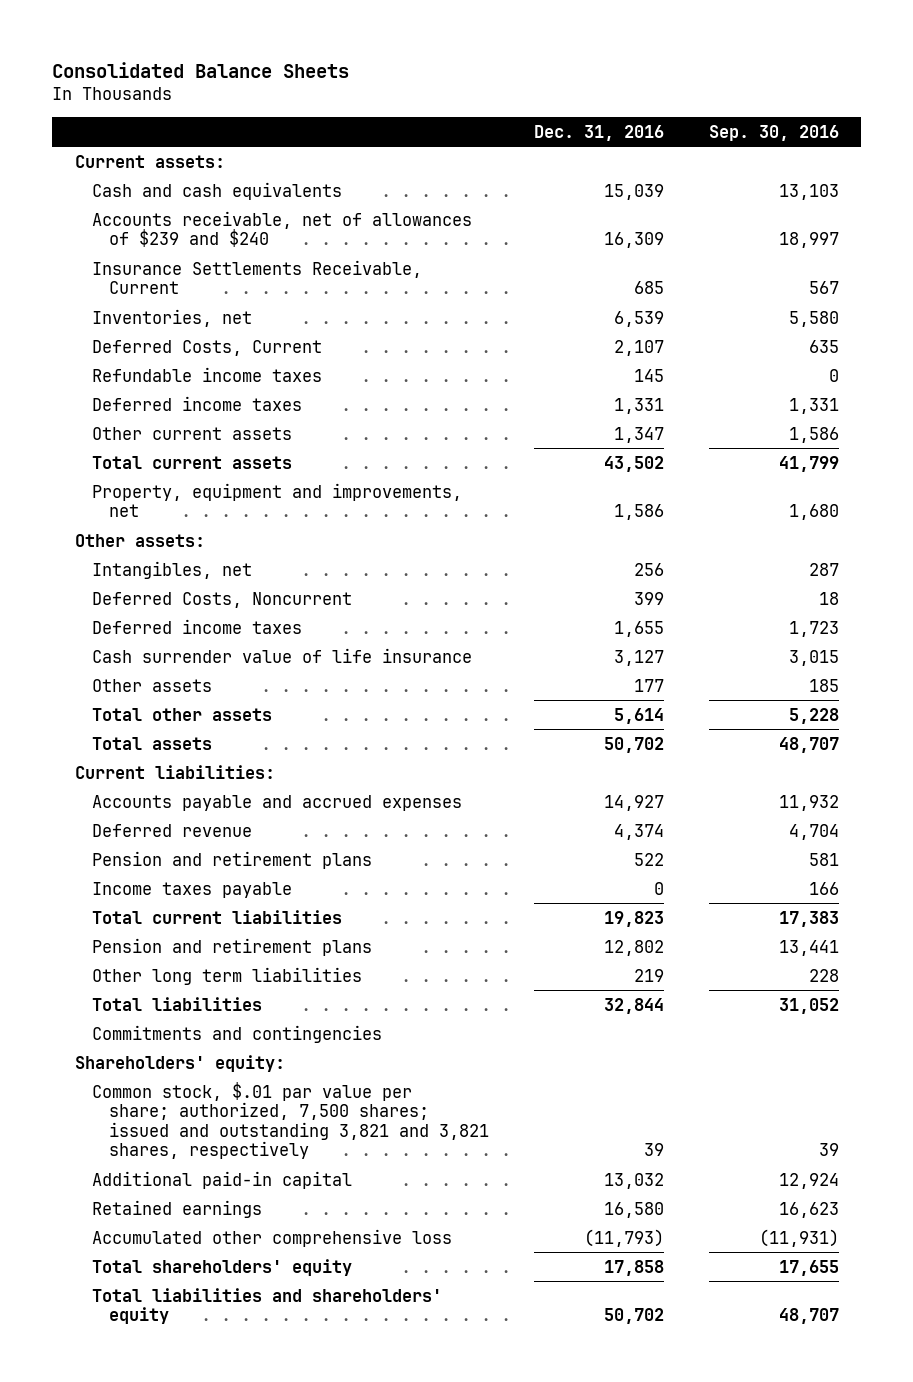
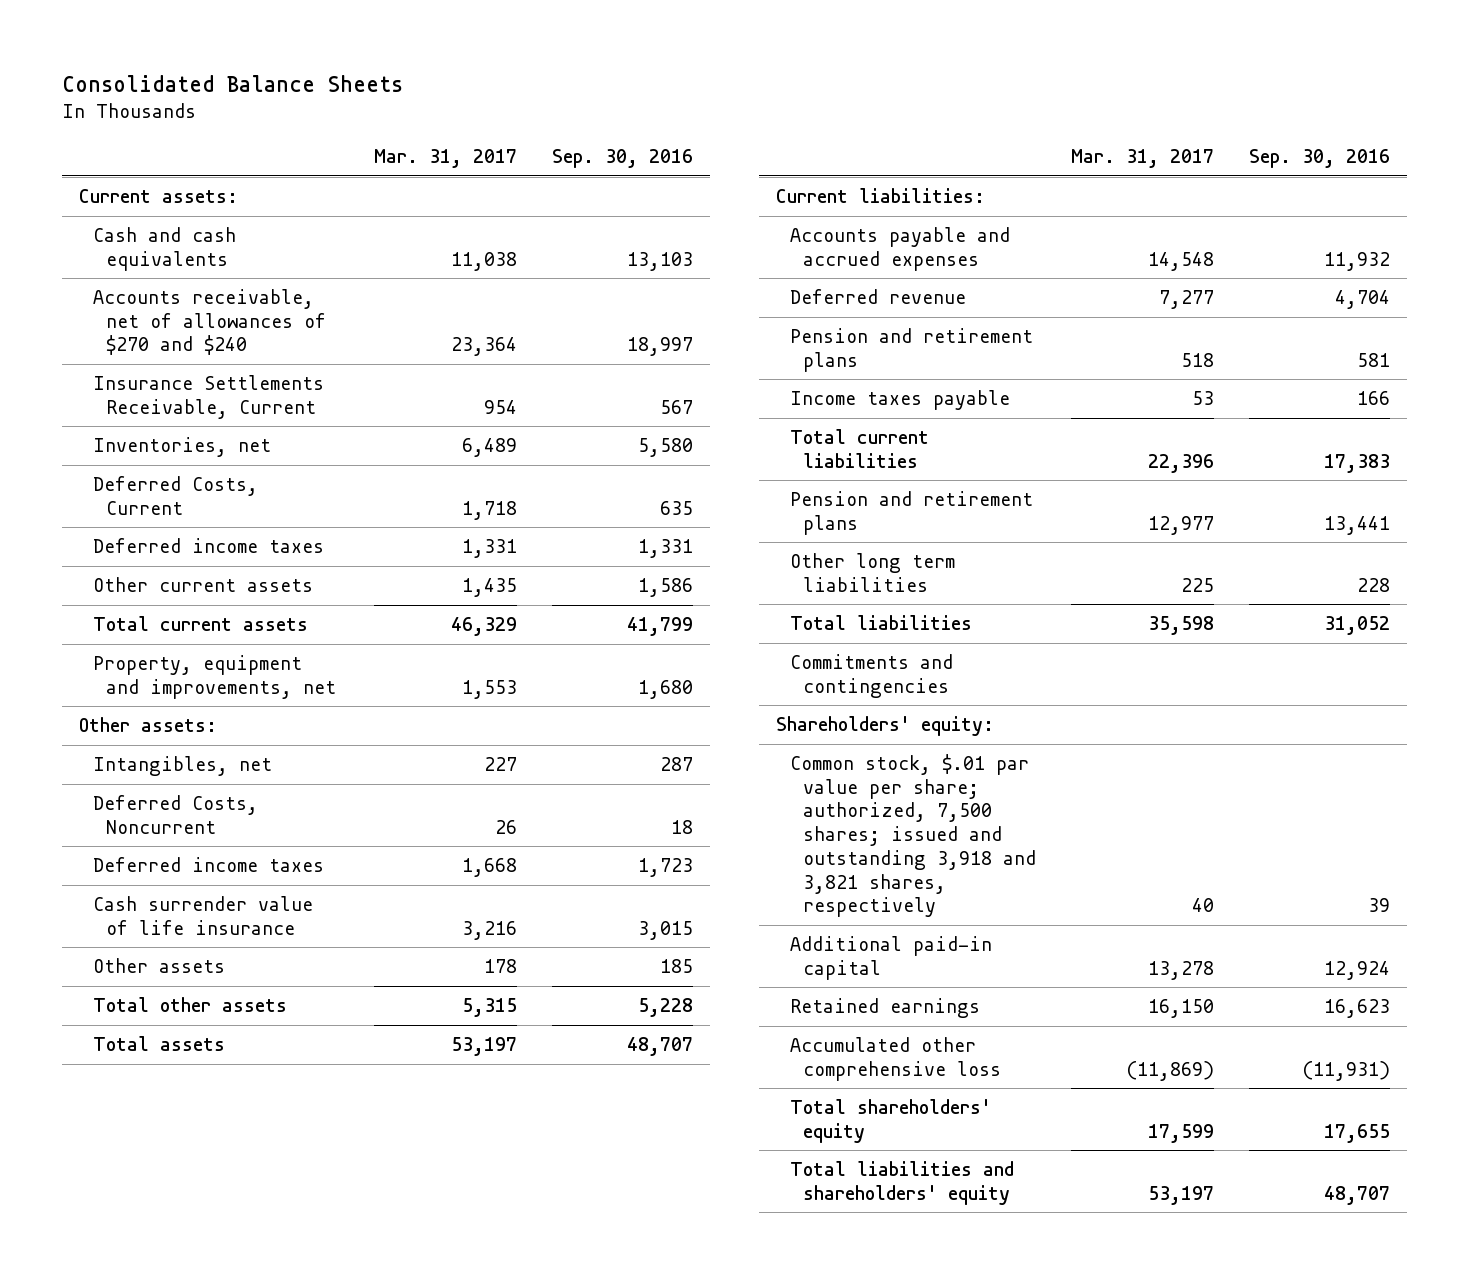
[533,124,664,141] Dec. 31, 2016 -> none
none -> [374,149,518,169] Mar. 31, 2017
[91,210,472,248] Accounts receivable, net of allowances of $239 and $240 -> [92,289,327,356] Accounts receivable, net of allowances of $270 and $240
[91,366,322,382] Refundable income taxes -> none
[91,1081,489,1160] Common stock, $.01 par value per share; authorized, 7,500 shares; issued and outstanding 3,821 and 3,821 shares, respectively -> [789,754,1037,918] Common stock, $.01 par value per share; authorized, 7,500 shares; issued and outstanding 3,918 and 3,821 shares, respectively

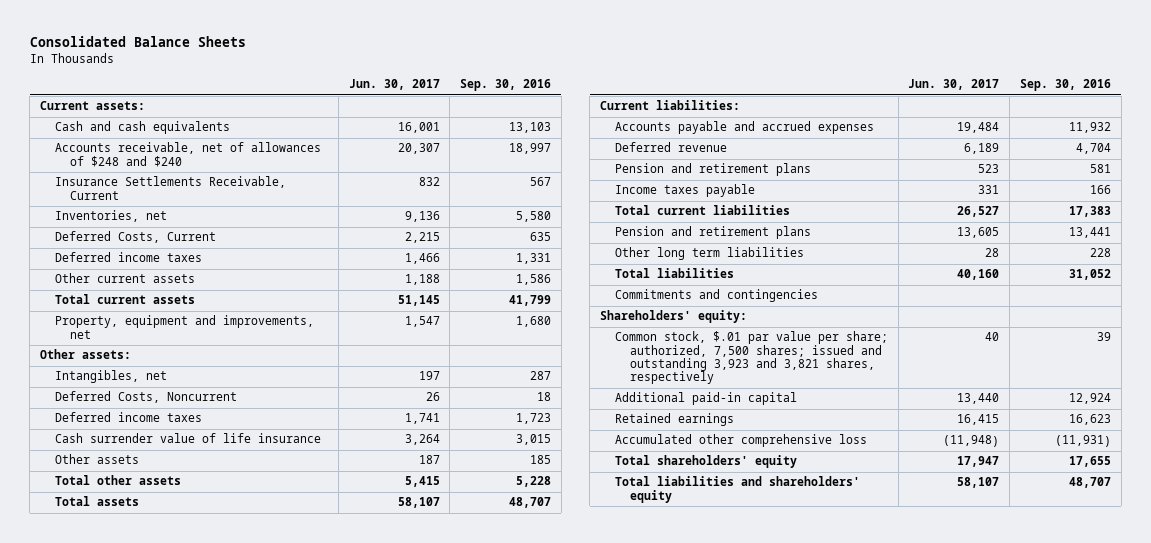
[374,149,518,169] Mar. 31, 2017 -> none
none -> [348,79,440,91] Jun. 30, 2017
[92,289,327,356] Accounts receivable, net of allowances of $270 and $240 -> [55,142,322,167] Accounts receivable, net of allowances of $248 and $240
[789,754,1037,918] Common stock, $.01 par value per share; authorized, 7,500 shares; issued and outstanding 3,918 and 3,821 shares, respectively -> [615,331,889,385] Common stock, $.01 par value per share; authorized, 7,500 shares; issued and outstanding 3,923 and 3,821 shares, respectively

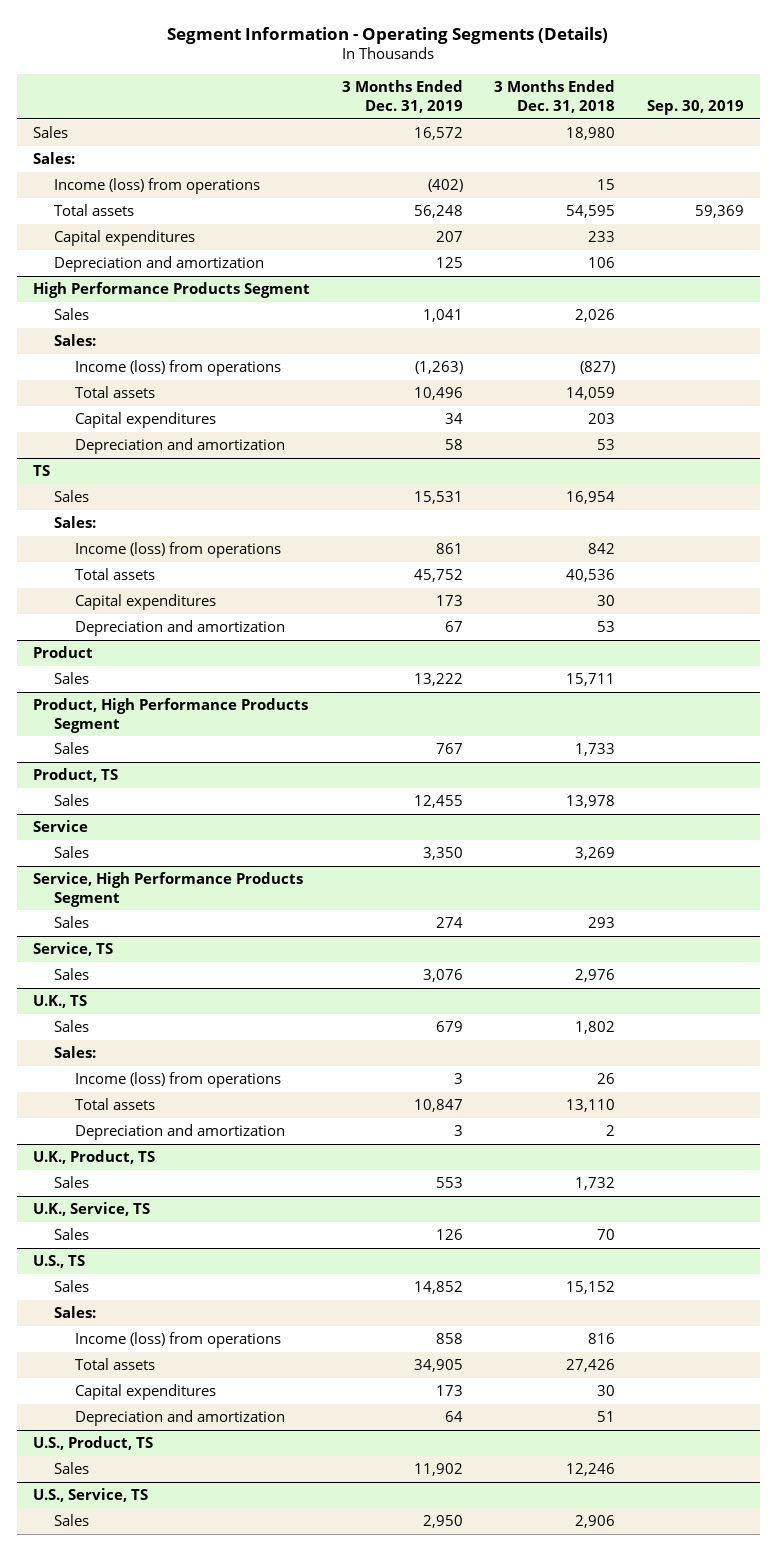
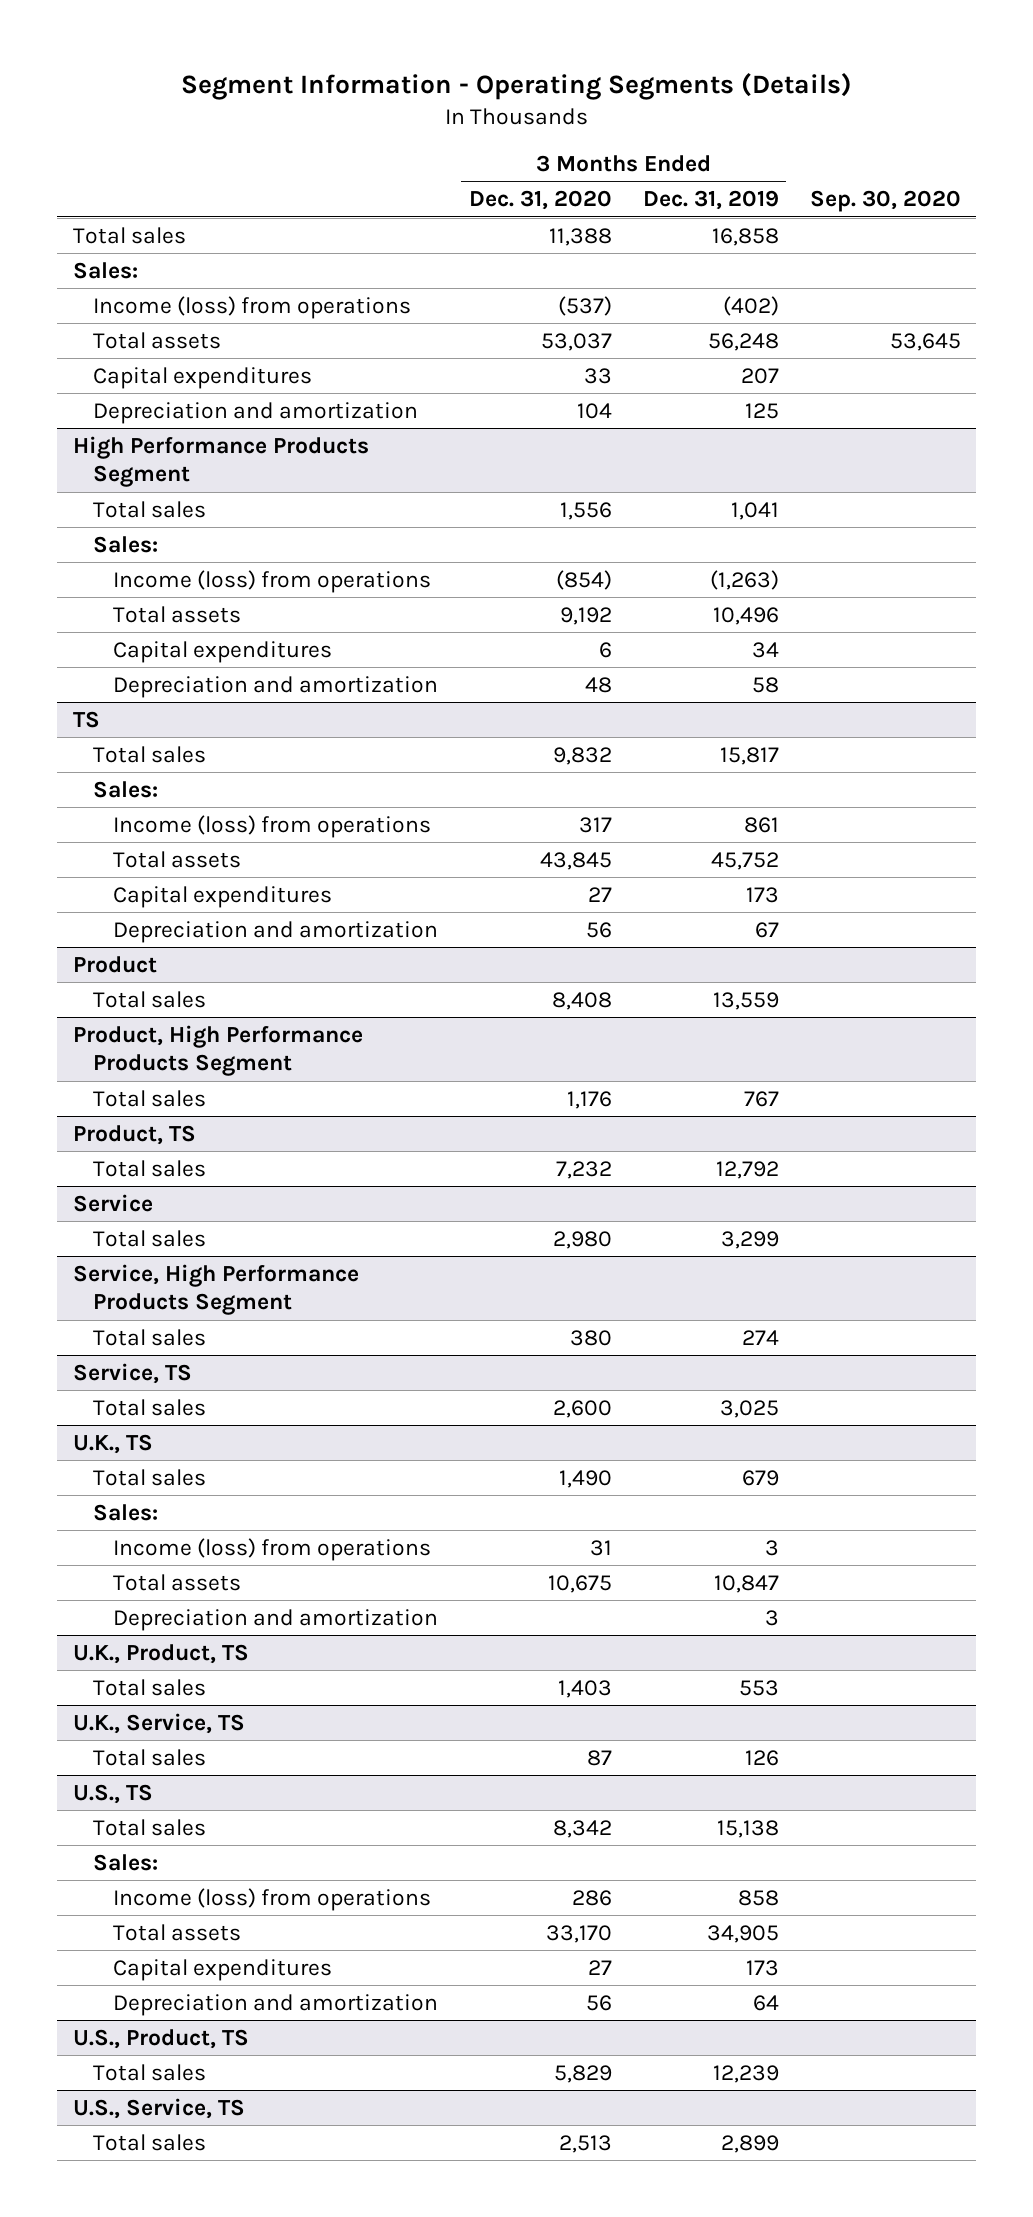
[494,80,616,113] 3 Months Ended Dec. 31, 2018 -> none
[647,99,745,115] Sep. 30, 2019 -> none
none -> [468,190,612,211] Dec. 31, 2020
none -> [809,190,961,213] Sep. 30, 2020
[32,126,68,139] Sales -> [72,226,186,244] Total sales
[413,127,463,141] 16,572 -> [711,227,779,246] 16,858
[53,308,89,321] Sales -> [92,500,206,518] Total sales
[53,490,89,503] Sales -> [92,745,206,763] Total sales
[413,491,463,505] 15,531 -> [719,746,779,765] 15,817
[53,672,89,685] Sales -> [92,990,206,1008] Total sales
[413,673,463,687] 13,222 -> [712,991,779,1010] 13,559
[53,742,89,755] Sales -> [92,1089,206,1107] Total sales
[53,794,89,807] Sales -> [92,1159,206,1177] Total sales
[413,795,463,809] 12,455 -> [715,1160,779,1179] 12,792
[53,846,89,859] Sales -> [92,1229,206,1247] Total sales
[422,847,463,861] 3,350 -> [720,1230,779,1249] 3,299
[53,916,89,929] Sales -> [92,1328,206,1346] Total sales
[53,968,89,981] Sales -> [92,1398,206,1416] Total sales
[422,969,463,983] 3,076 -> [719,1399,779,1418] 3,025
[53,1020,89,1033] Sales -> [92,1468,206,1486] Total sales
[53,1176,89,1189] Sales -> [92,1678,206,1696] Total sales
[53,1228,89,1241] Sales -> [92,1748,206,1766] Total sales
[53,1280,89,1293] Sales -> [92,1818,206,1836] Total sales
[413,1281,463,1295] 14,852 -> [716,1819,779,1838] 15,138
[53,1462,89,1475] Sales -> [92,2063,206,2081] Total sales
[413,1463,463,1477] 11,902 -> [712,2064,779,2083] 12,239
[53,1514,89,1527] Sales -> [92,2133,206,2151] Total sales
[422,1515,463,1529] 2,950 -> [720,2134,779,2153] 2,899

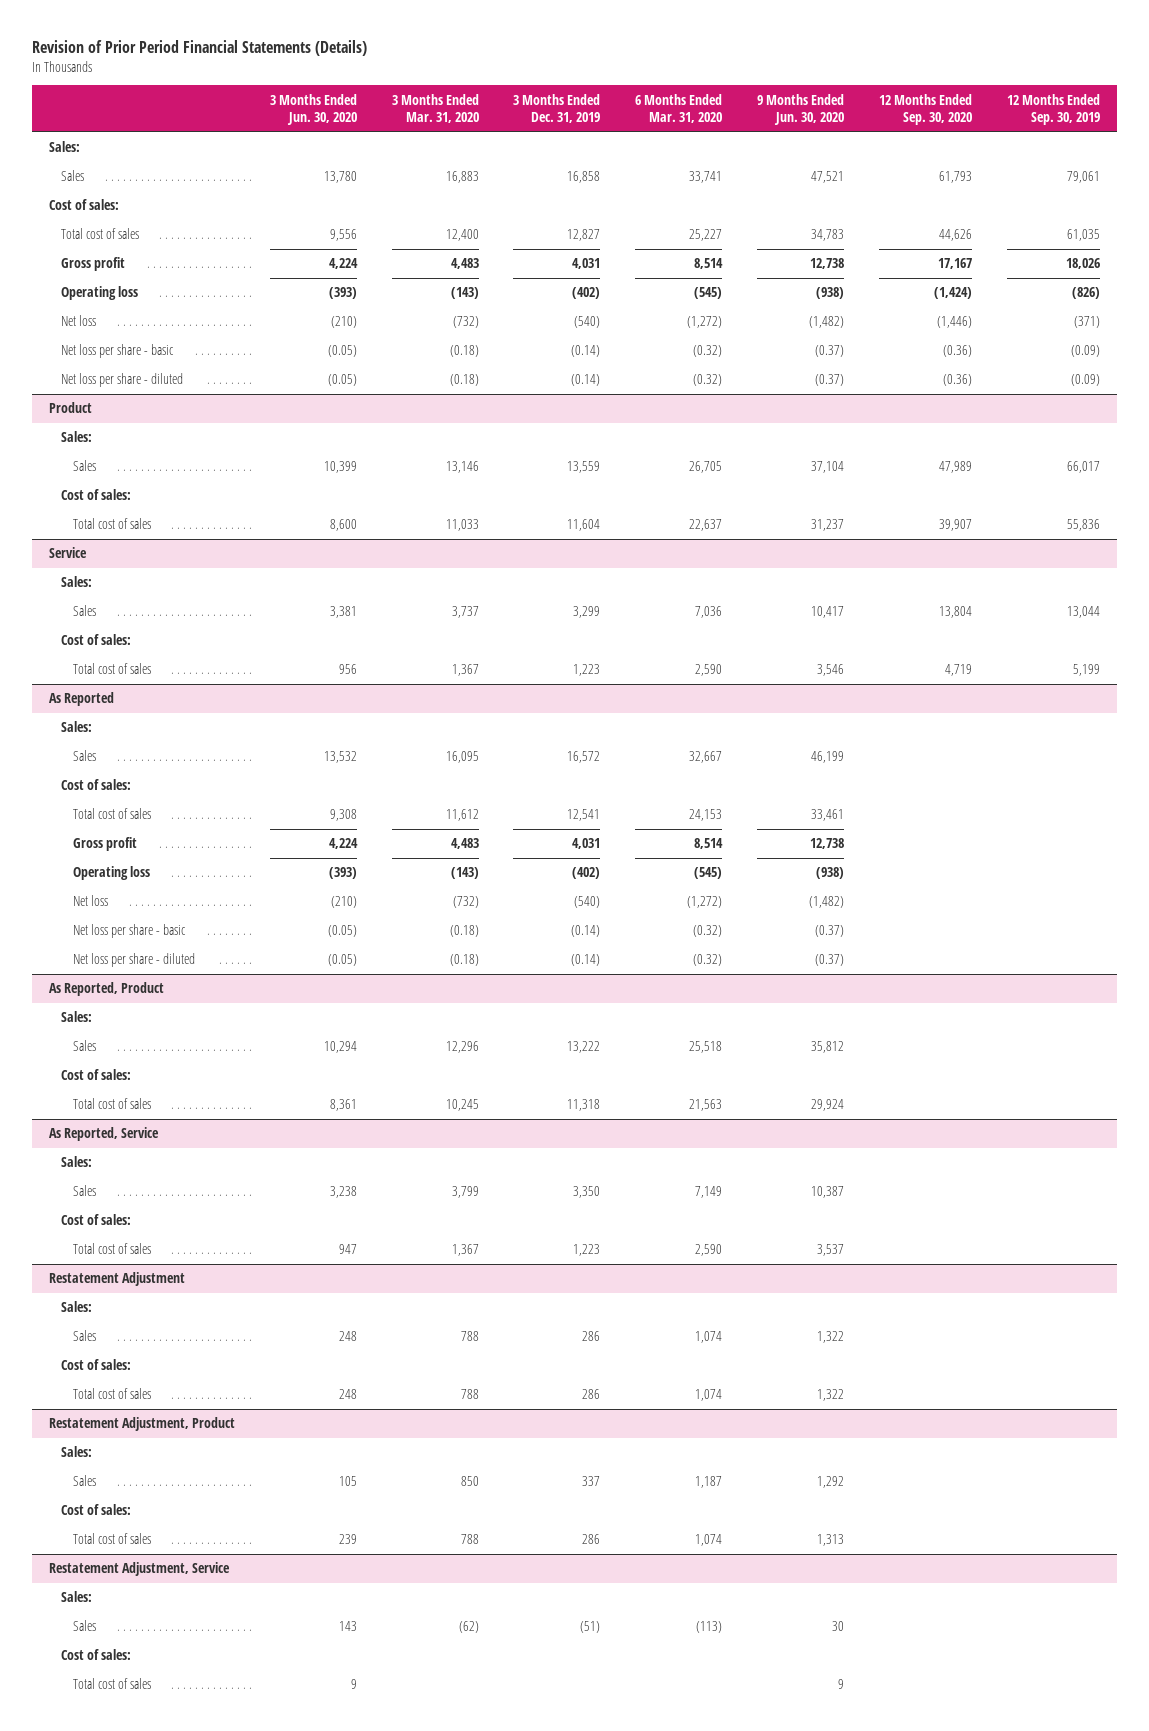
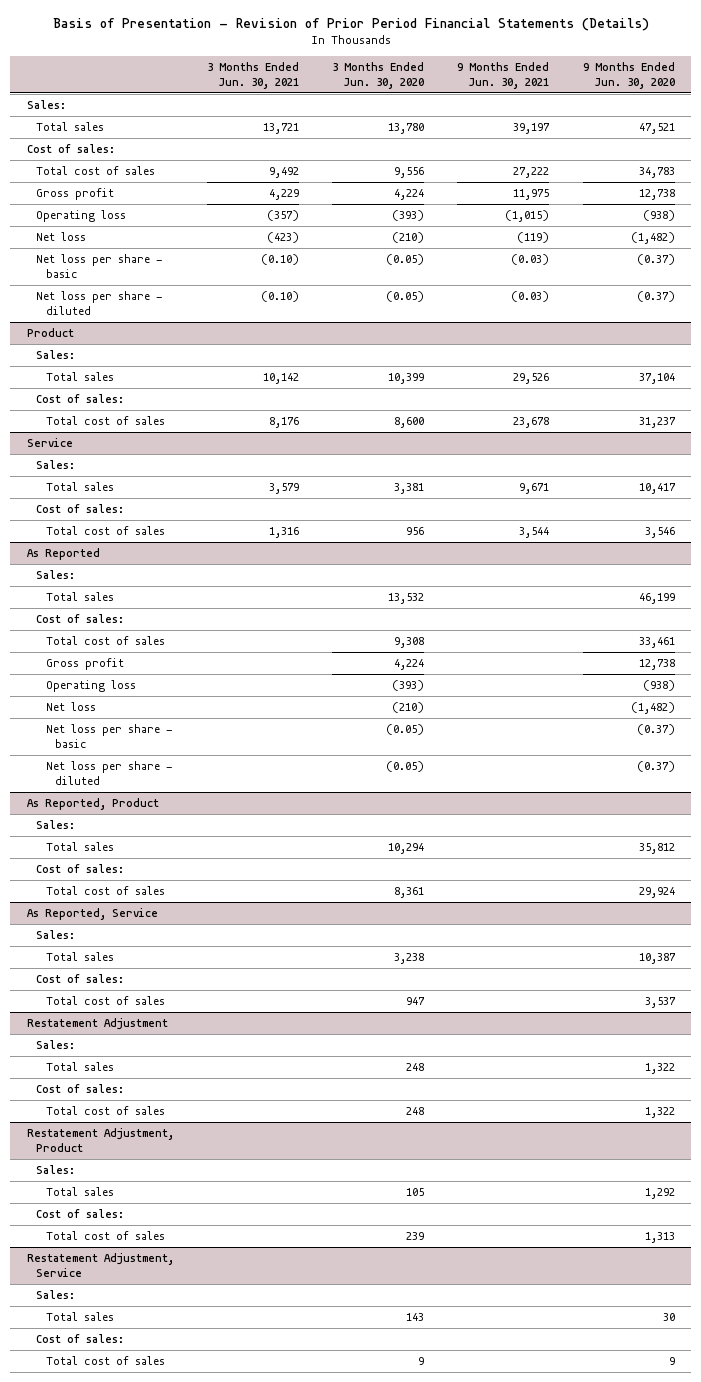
[31,40,367,57] Revision of Prior Period Financial Statements (Details) -> [52,18,649,32] Basis of Presentation - Revision of Prior Period Financial Statements (Details)
[391,93,479,124] 3 Months Ended Mar. 31, 2020 -> none
[513,93,601,124] 3 Months Ended Dec. 31, 2019 -> none
[635,93,723,124] 6 Months Ended Mar. 31, 2020 -> none
[878,93,972,126] 12 Months Ended Sep. 30, 2020 -> none
[1006,93,1100,126] 12 Months Ended Sep. 30, 2019 -> none
none -> [206,61,299,89] 3 Months Ended Jun. 30, 2021
none -> [457,61,550,89] 9 Months Ended Jun. 30, 2021
[60,170,84,182] Sales -> [36,122,105,132] Total sales
[72,460,96,472] Sales -> [45,372,114,382] Total sales
[72,605,96,617] Sales -> [45,482,114,492] Total sales
[72,750,96,762] Sales -> [45,592,114,602] Total sales
[72,1040,96,1052] Sales -> [45,842,114,852] Total sales
[72,1185,96,1197] Sales -> [45,952,114,962] Total sales
[72,1330,96,1342] Sales -> [45,1062,114,1072] Total sales
[72,1475,96,1487] Sales -> [45,1187,114,1197] Total sales
[72,1620,96,1632] Sales -> [45,1312,114,1322] Total sales

